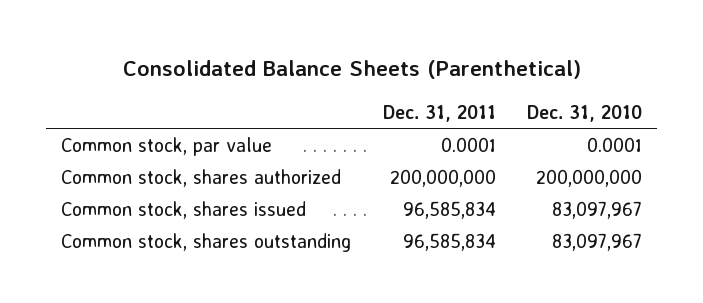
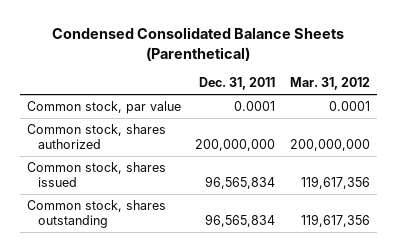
[122,60,581,80] Consolidated Balance Sheets (Parenthetical) -> [52,27,345,61] Condensed Consolidated Balance Sheets (Parenthetical)
[526,104,642,122] Dec. 31, 2010 -> none
none -> [289,77,370,91] Mar. 31, 2012
[402,200,496,219] 96,585,834 -> [205,175,276,189] 96,565,834
[402,232,496,251] 96,585,834 -> [205,213,276,227] 96,565,834

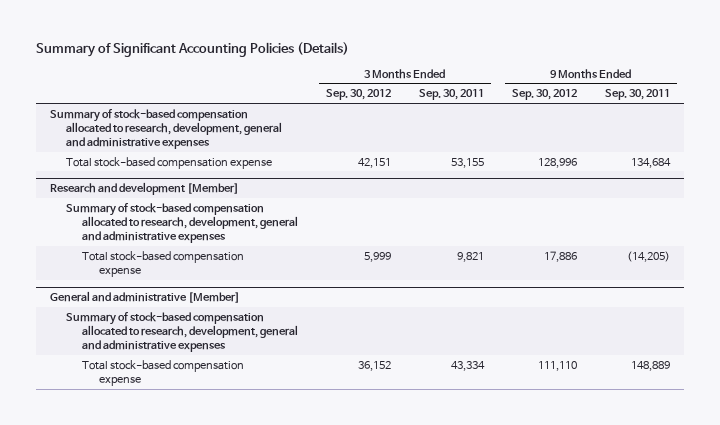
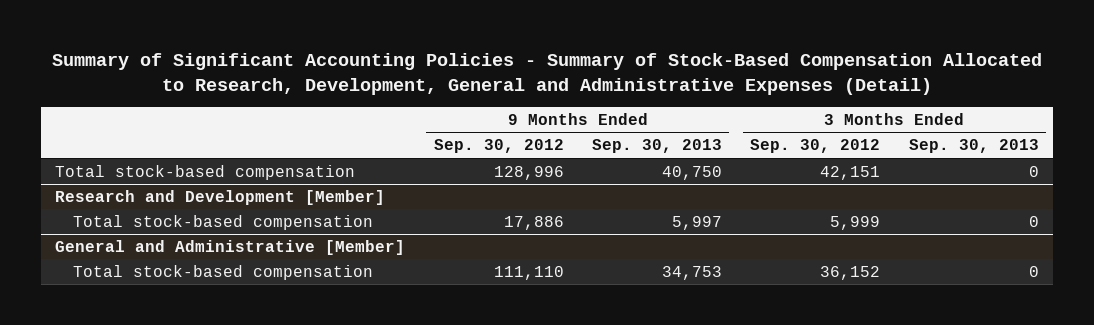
[35,42,349,58] Summary of Significant Accounting Policies (Details) -> [51,53,1042,96] Summary of Significant Accounting Policies - Summary of Stock-Based Compensation Allocated to Research, Development, General and Administrative Expenses (Detail)
[419,89,485,101] Sep. 30, 2011 -> none
[605,89,671,101] Sep. 30, 2011 -> none
none -> [591,139,722,154] Sep. 30, 2013
none -> [908,139,1039,154] Sep. 30, 2013
[49,108,282,150] Summary of stock-based compensation allocated to research, development, general and administrative expenses -> none
[65,202,299,244] Summary of stock-based compensation allocated to research, development, general and administrative expenses -> none
[65,311,299,353] Summary of stock-based compensation allocated to research, development, general and administrative expenses -> none
[65,156,272,169] Total stock-based compensation expense -> [55,164,356,180] Total stock-based compensation
[49,181,239,195] Research and development [Member] -> [55,189,386,205] Research and Development [Member]
[82,250,245,277] Total stock-based compensation expense -> [73,214,374,230] Total stock-based compensation
[49,290,240,303] General and administrative [Member] -> [55,239,406,255] General and Administrative [Member]
[82,359,245,386] Total stock-based compensation expense -> [73,264,374,280] Total stock-based compensation

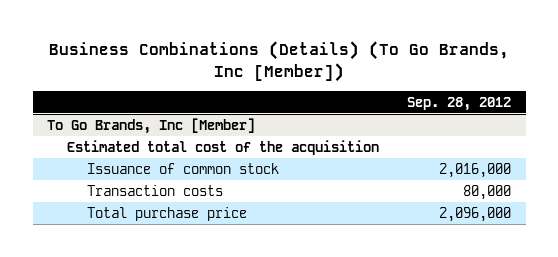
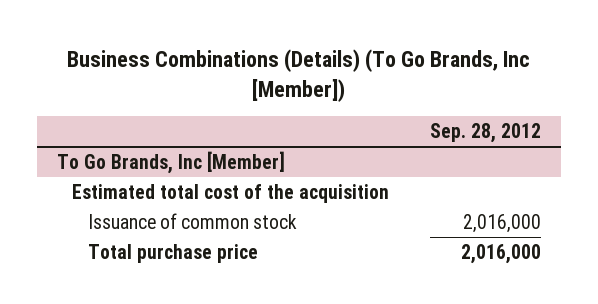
[86,185,223,197] Transaction costs -> none
[439,207,512,223] 2,096,000 -> [460,243,541,264] 2,016,000

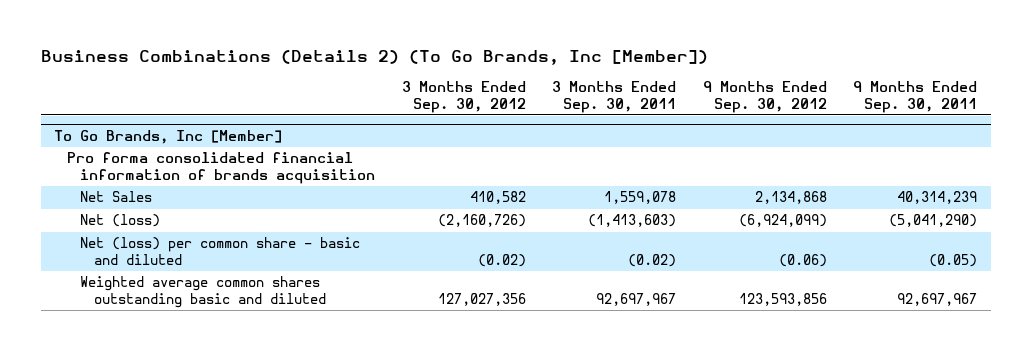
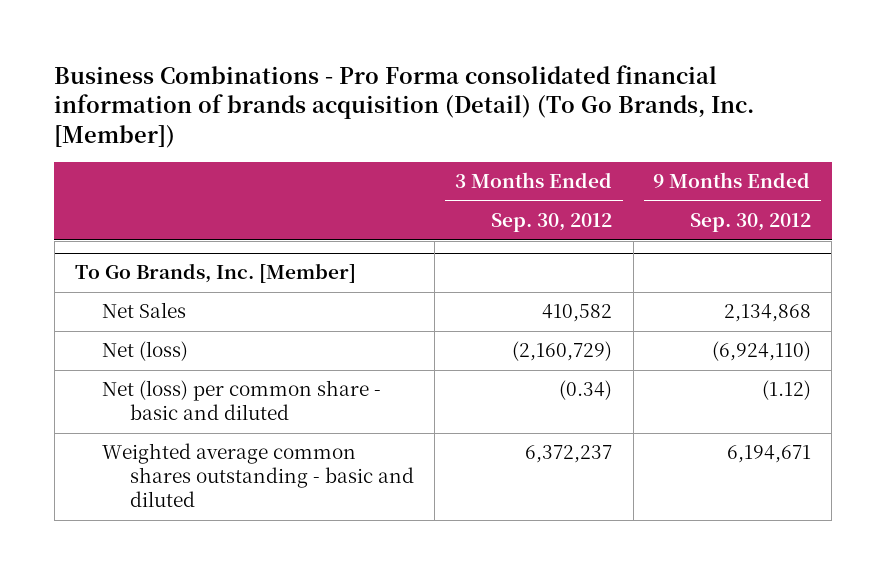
[40,49,708,65] Business Combinations (Details 2) (To Go Brands, Inc [Member]) -> [54,64,755,148] Business Combinations - Pro Forma consolidated financial information of brands acquisition (Detail) (To Go Brands, Inc. [Member])
[552,81,677,113] 3 Months Ended Sep. 30, 2011 -> none
[853,81,978,113] 9 Months Ended Sep. 30, 2011 -> none
[67,152,376,185] Pro forma consolidated financial information of brands acquisition -> none
[53,129,282,144] To Go Brands, Inc [Member] -> [74,263,356,284] To Go Brands, Inc. [Member]
[437,214,526,228] (2,160,726) -> [512,341,613,362] (2,160,729)
[738,214,827,228] (6,924,099) -> [711,341,811,362] (6,924,110)
[477,254,526,268] (0.02) -> [559,380,613,401] (0.34)
[778,254,827,268] (0.06) -> [761,380,811,401] (1.12)
[80,276,326,309] Weighted average common shares outstanding basic and diluted -> [102,443,414,508] Weighted average common shares outstanding - basic and diluted
[437,293,526,307] 127,027,356 -> [525,445,613,464] 6,372,237
[738,293,827,307] 123,593,856 -> [726,445,811,464] 6,194,671

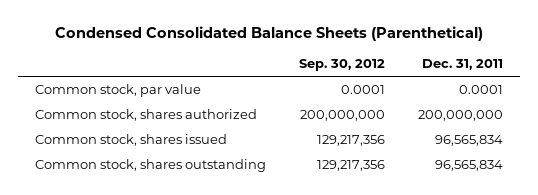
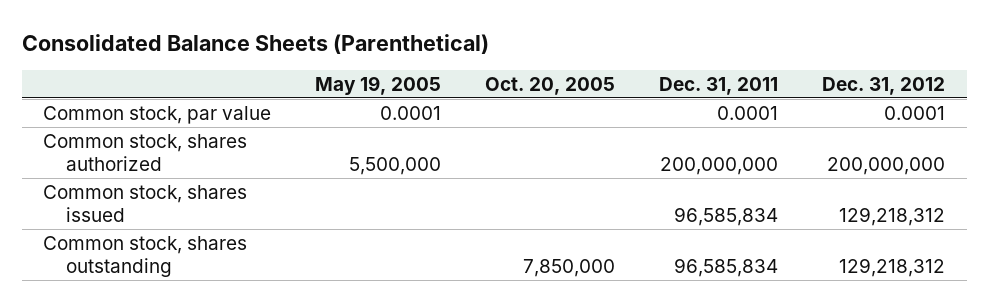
[55,26,484,42] Condensed Consolidated Balance Sheets (Parenthetical) -> [21,33,489,54] Consolidated Balance Sheets (Parenthetical)
[299,59,386,72] Sep. 30, 2012 -> none
none -> [315,75,442,95] May 19, 2005
none -> [485,76,616,95] Oct. 20, 2005
none -> [821,76,945,95] Dec. 31, 2012
[435,135,504,147] 96,565,834 -> [673,206,778,226] 96,585,834
[435,160,504,172] 96,565,834 -> [673,257,778,277] 96,585,834

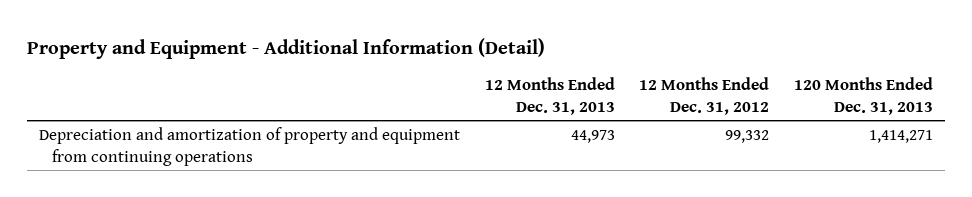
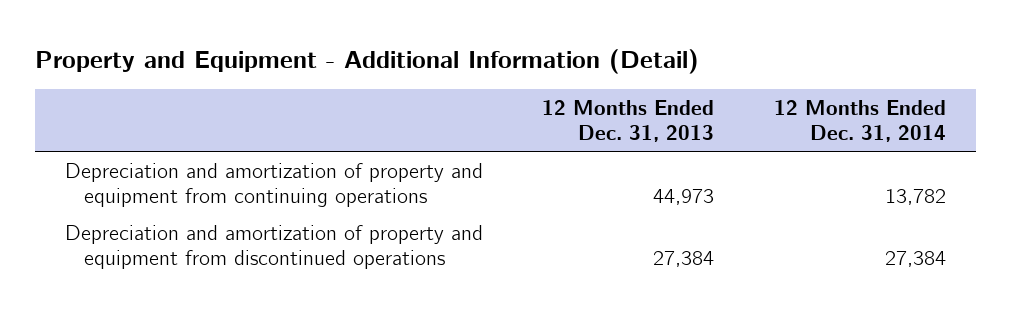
[639,76,770,115] 12 Months Ended Dec. 31, 2012 -> none
[793,76,933,115] 120 Months Ended Dec. 31, 2013 -> none
none -> [773,100,946,143] 12 Months Ended Dec. 31, 2014
none -> [65,224,484,269] Depreciation and amortization of property and equipment from discontinued operations

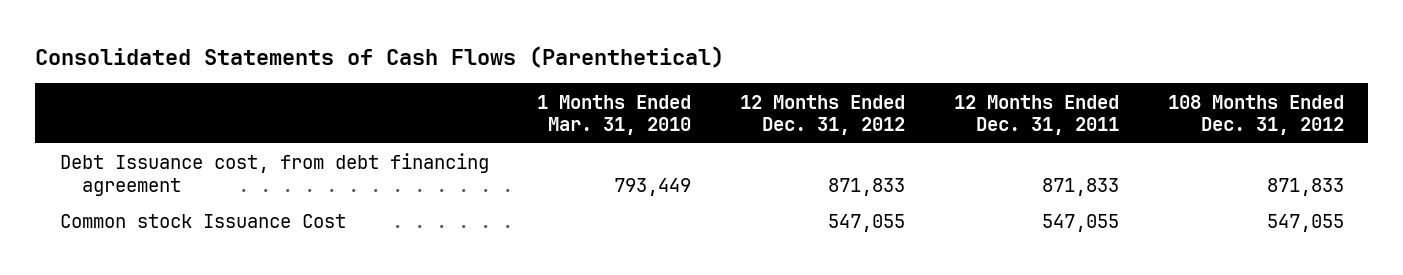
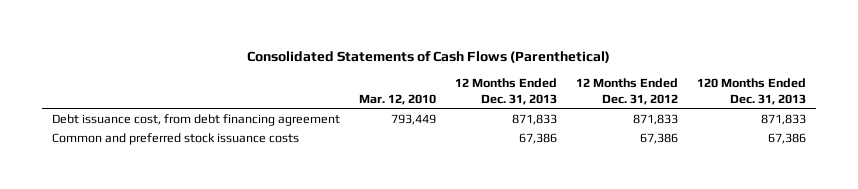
[537,94,692,136] 1 Months Ended Mar. 31, 2010 -> none
[953,94,1119,136] 12 Months Ended Dec. 31, 2011 -> none
[1167,94,1344,136] 108 Months Ended Dec. 31, 2012 -> none
none -> [358,93,436,105] Mar. 12, 2010
none -> [454,78,557,105] 12 Months Ended Dec. 31, 2013
none -> [697,78,807,105] 120 Months Ended Dec. 31, 2013
[59,153,489,196] Debt Issuance cost, from debt financing agreement -> [51,113,340,126] Debt issuance cost, from debt financing agreement
[59,214,346,229] Common stock Issuance Cost -> [51,132,299,145] Common and preferred stock issuance costs
[828,214,906,233] 547,055 -> [639,132,678,144] 67,386

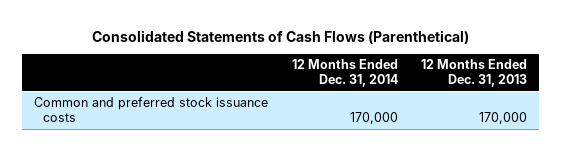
[358,93,436,105] Mar. 12, 2010 -> none
[575,78,678,105] 12 Months Ended Dec. 31, 2012 -> none
[697,78,807,105] 120 Months Ended Dec. 31, 2013 -> none
none -> [291,59,398,88] 12 Months Ended Dec. 31, 2014
[51,113,340,126] Debt issuance cost, from debt financing agreement -> none
[518,132,557,144] 67,386 -> [479,112,528,125] 170,000

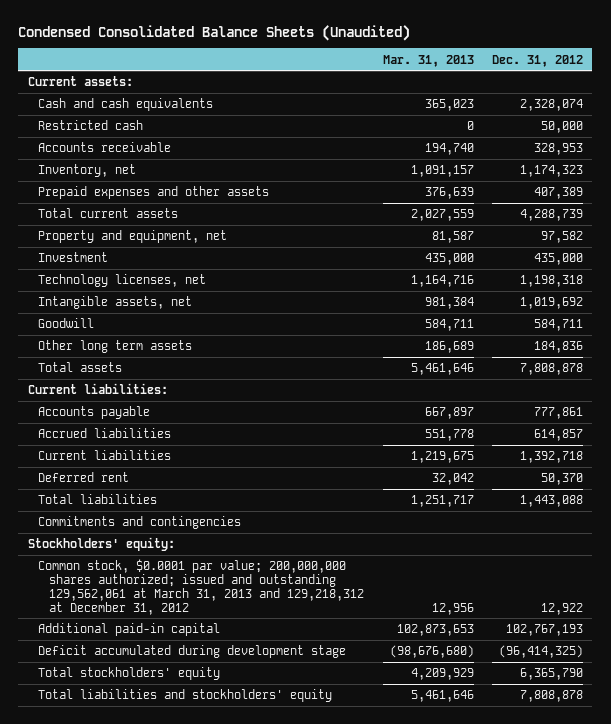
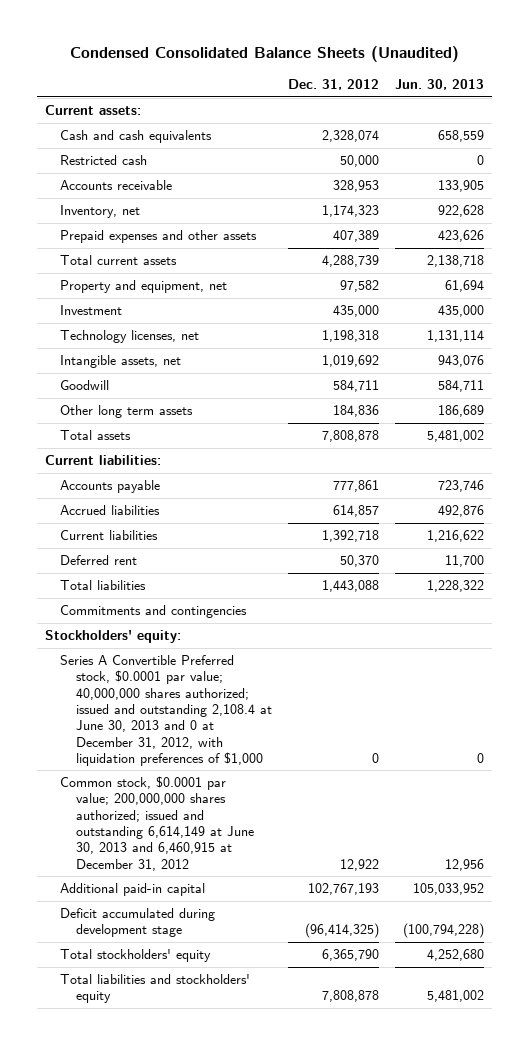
[382,54,474,67] Mar. 31, 2013 -> none
none -> [395,79,485,91] Jun. 30, 2013
none -> [60,655,273,766] Series A Convertible Preferred stock, $0.0001 par value; 40,000,000 shares authorized; issued and outstanding 2,108.4 at June 30, 2013 and 0 at December 31, 2012, with liquidation preferences of $1,000
[38,559,365,615] Common stock, $0.0001 par value; 200,000,000 shares authorized; issued and outstanding 129,562,061 at March 31, 2013 and 129,218,312 at December 31, 2012 -> [60,776,255,871] Common stock, $0.0001 par value; 200,000,000 shares authorized; issued and outstanding 6,614,149 at June 30, 2013 and 6,460,915 at December 31, 2012

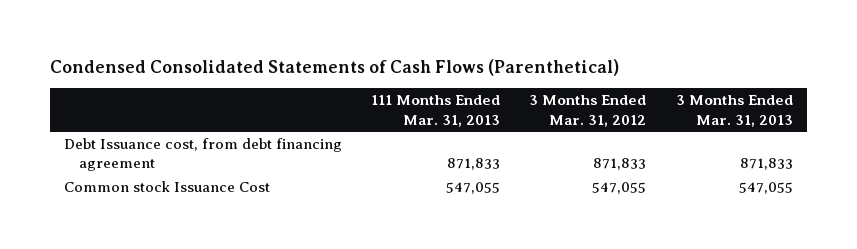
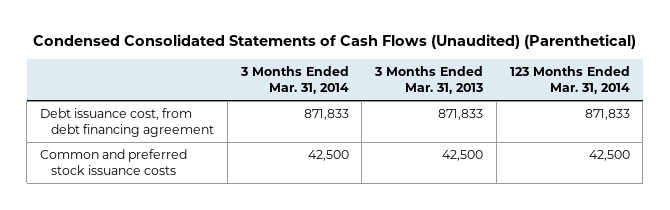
[49,59,619,77] Condensed Consolidated Statements of Cash Flows (Parenthetical) -> [32,34,636,50] Condensed Consolidated Statements of Cash Flows (Unaudited) (Parenthetical)
[371,95,501,127] 111 Months Ended Mar. 31, 2013 -> none
[529,95,647,127] 3 Months Ended Mar. 31, 2012 -> none
none -> [239,66,349,95] 3 Months Ended Mar. 31, 2014
none -> [509,66,630,95] 123 Months Ended Mar. 31, 2014
[64,138,343,172] Debt Issuance cost, from debt financing agreement -> [39,108,215,138] Debt issuance cost, from debt financing agreement
[64,181,271,193] Common stock Issuance Cost -> [39,149,187,176] Common and preferred stock issuance costs
[738,182,793,195] 547,055 -> [442,150,484,162] 42,500

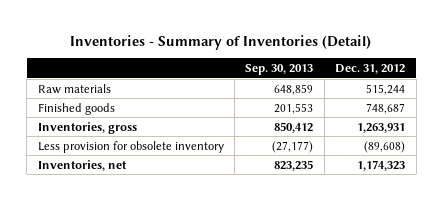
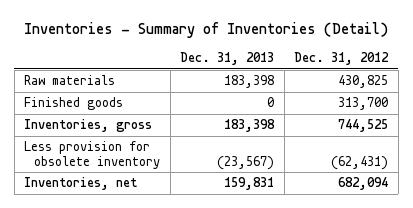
[245,64,314,76] Sep. 30, 2013 -> none
none -> [180,52,275,66] Dec. 31, 2013
[366,83,406,95] 515,244 -> [338,75,389,89] 430,825
[366,102,406,114] 748,687 -> [338,97,389,111] 313,700
[357,122,406,133] 1,263,931 -> [338,119,389,133] 744,525
[364,140,406,153] (89,608) -> [331,156,389,171] (62,431)
[357,159,406,171] 1,174,323 -> [338,177,389,191] 682,094

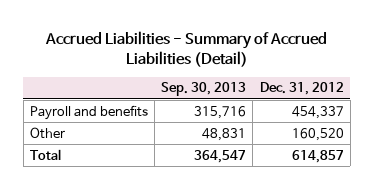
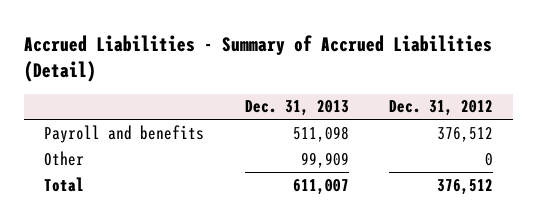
[161,82,247,97] Sep. 30, 2013 -> none
none -> [244,100,349,117] Dec. 31, 2013
[291,105,344,119] 454,337 -> [436,126,493,142] 376,512
[291,127,344,141] 160,520 -> [484,152,493,166] 0
[291,149,344,163] 614,857 -> [436,178,493,195] 376,512

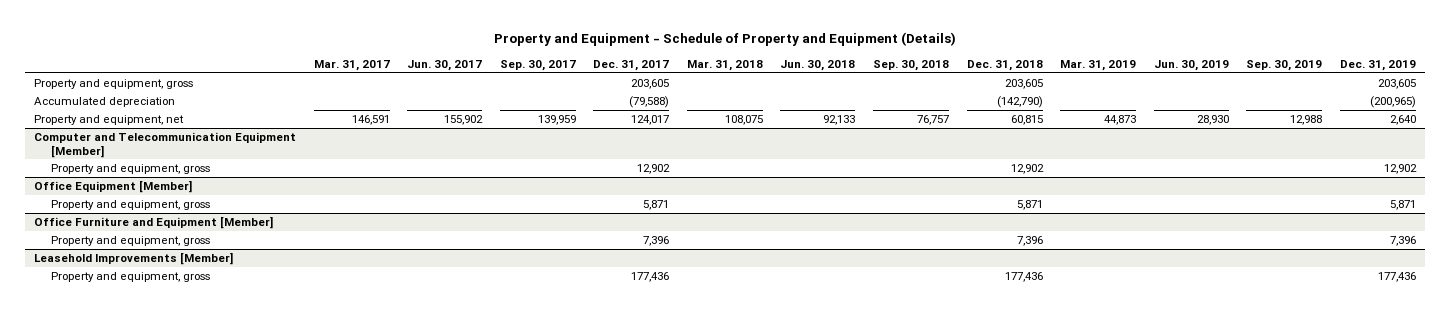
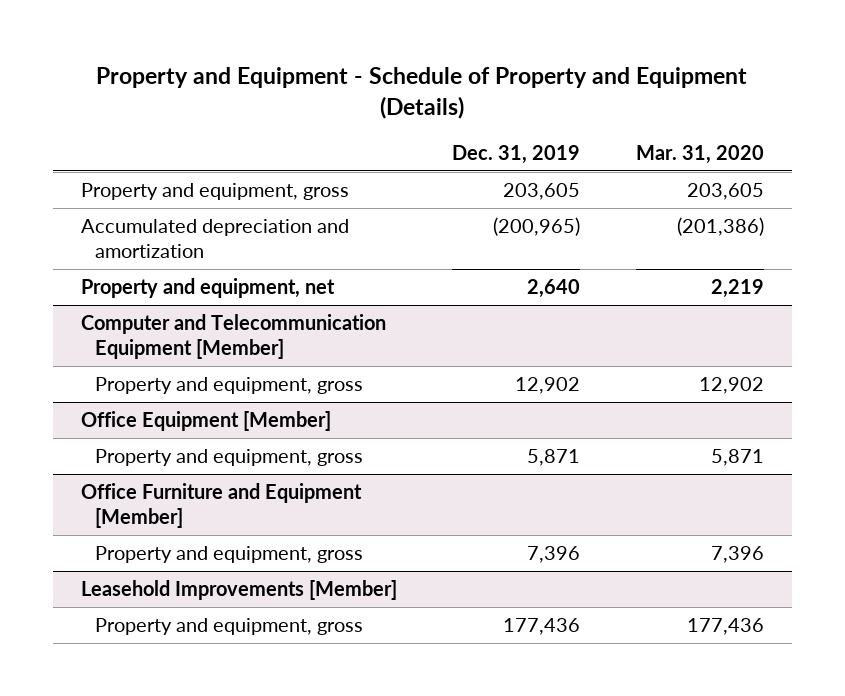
[313,60,390,72] Mar. 31, 2017 -> none
[407,60,483,72] Jun. 30, 2017 -> none
[499,60,576,72] Sep. 30, 2017 -> none
[593,60,670,72] Dec. 31, 2017 -> none
[686,60,763,72] Mar. 31, 2018 -> none
[780,60,856,72] Jun. 30, 2018 -> none
[873,60,950,72] Sep. 30, 2018 -> none
[966,60,1043,72] Dec. 31, 2018 -> none
[1060,60,1137,72] Mar. 31, 2019 -> none
[1153,60,1229,72] Jun. 30, 2019 -> none
[1246,60,1323,72] Sep. 30, 2019 -> none
none -> [635,145,764,165] Mar. 31, 2020
[33,97,175,108] Accumulated depreciation -> [81,219,350,259] Accumulated depreciation and amortization

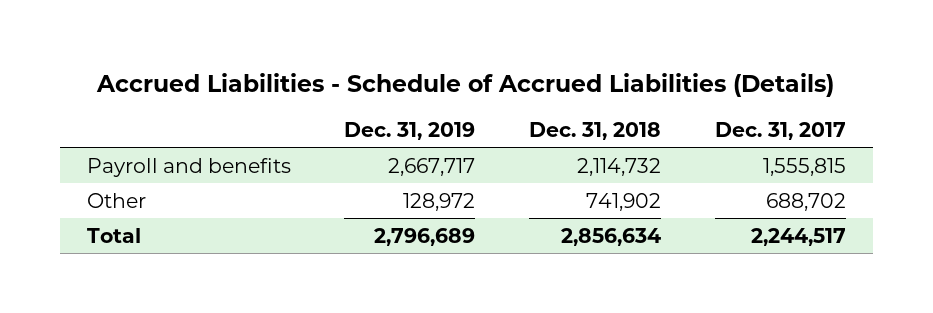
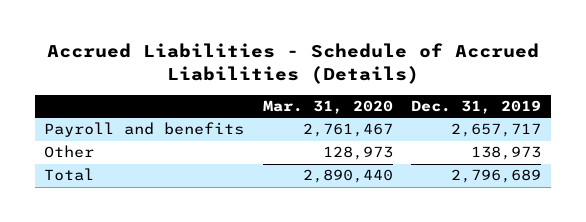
[529,121,662,140] Dec. 31, 2018 -> none
[714,121,846,140] Dec. 31, 2017 -> none
none -> [262,100,393,115] Mar. 31, 2020
[388,157,476,176] 2,667,717 -> [451,123,542,138] 2,657,717
[403,192,476,211] 128,972 -> [471,146,542,161] 138,973

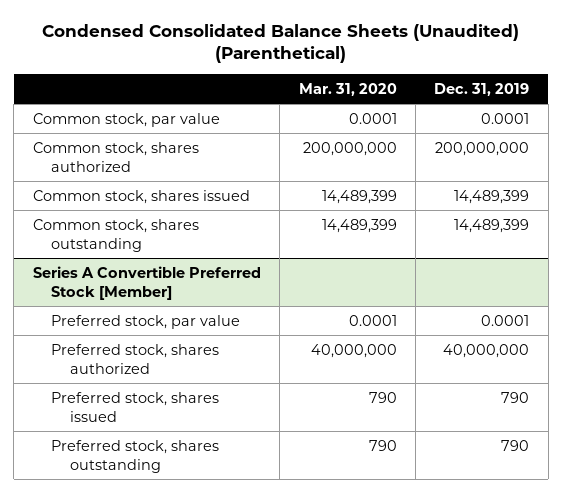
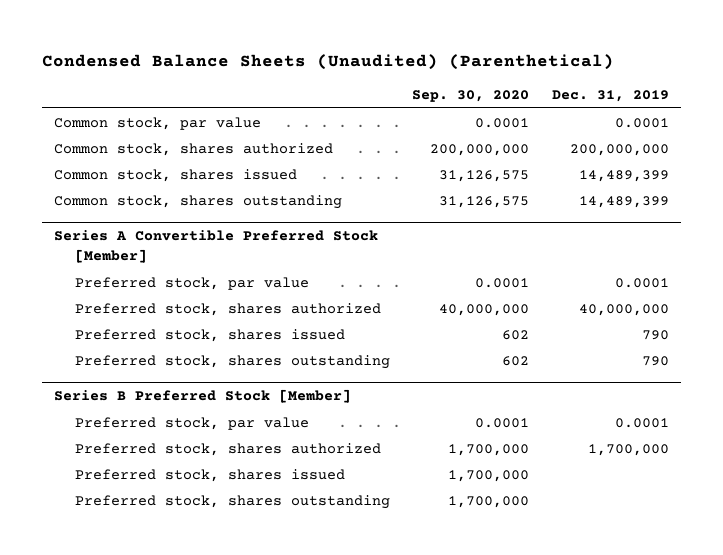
[42,23,520,64] Condensed Consolidated Balance Sheets (Unaudited) (Parenthetical) -> [42,54,615,71] Condensed Balance Sheets (Unaudited) (Parenthetical)
[298,82,397,96] Mar. 31, 2020 -> none
none -> [412,89,530,102] Sep. 30, 2020
none -> [53,389,351,404] Series B Preferred Stock [Member]
none -> [74,416,309,430] Preferred stock, par value
none -> [74,442,381,456] Preferred stock, shares authorized
none -> [74,468,345,482] Preferred stock, shares issued
none -> [74,494,390,509] Preferred stock, shares outstanding

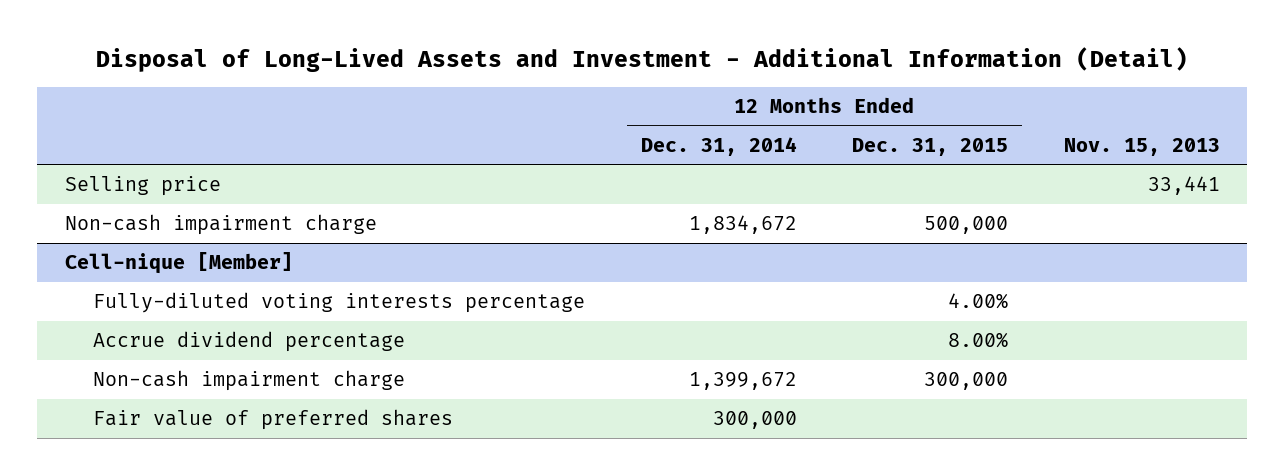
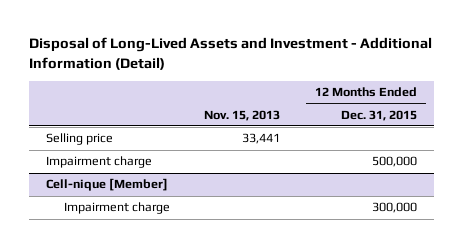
[640,136,797,156] Dec. 31, 2014 -> none
[64,214,377,236] Non-cash impairment charge -> [45,156,152,169] Impairment charge
[93,292,586,314] Fully-diluted voting interests percentage -> none
[93,331,406,353] Accrue dividend percentage -> none
[93,409,454,431] Fair value of preferred shares -> none
[93,370,406,392] Non-cash impairment charge -> [63,202,170,215] Impairment charge

